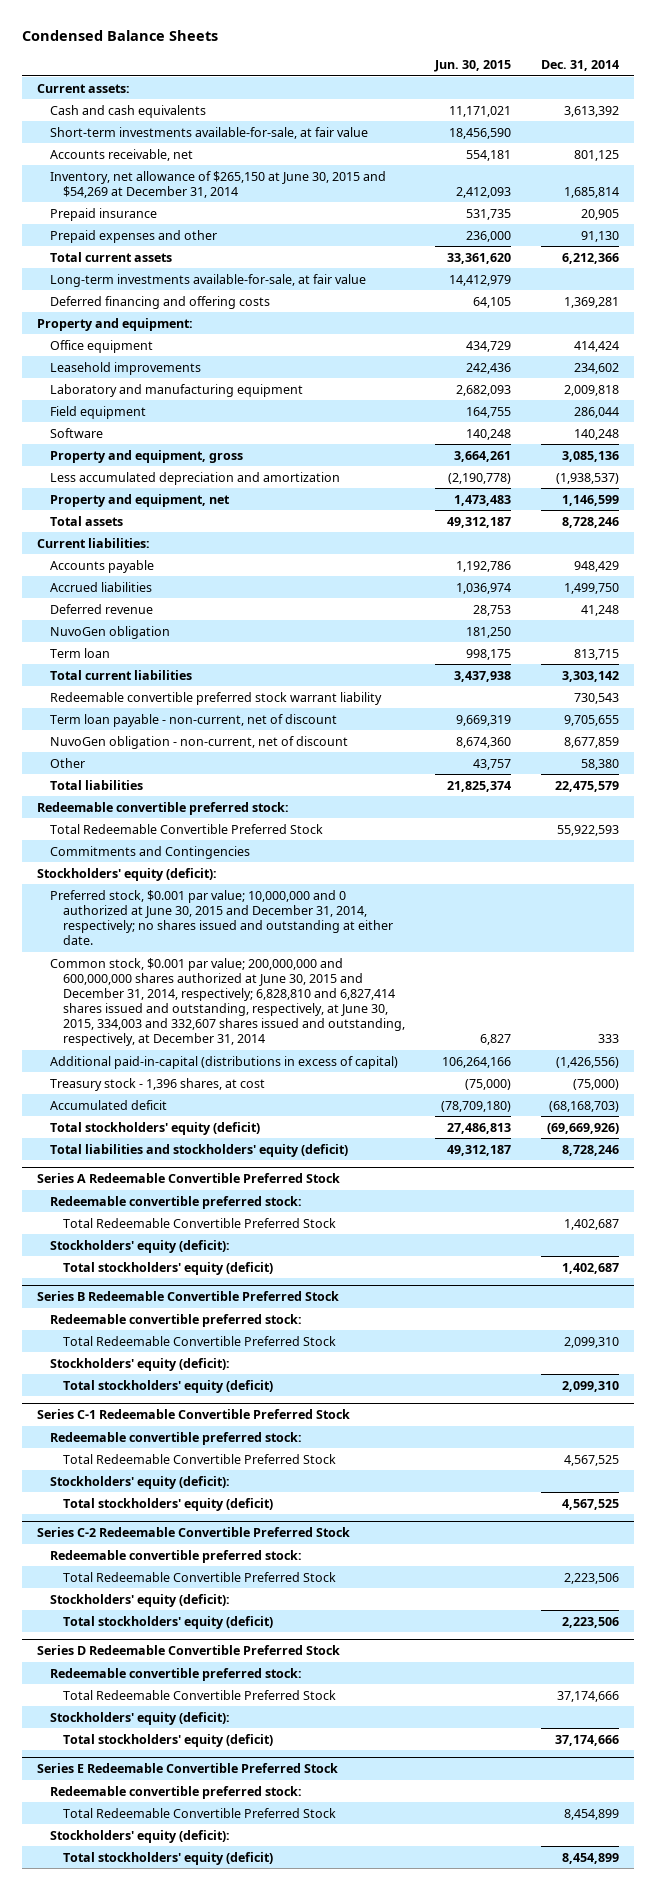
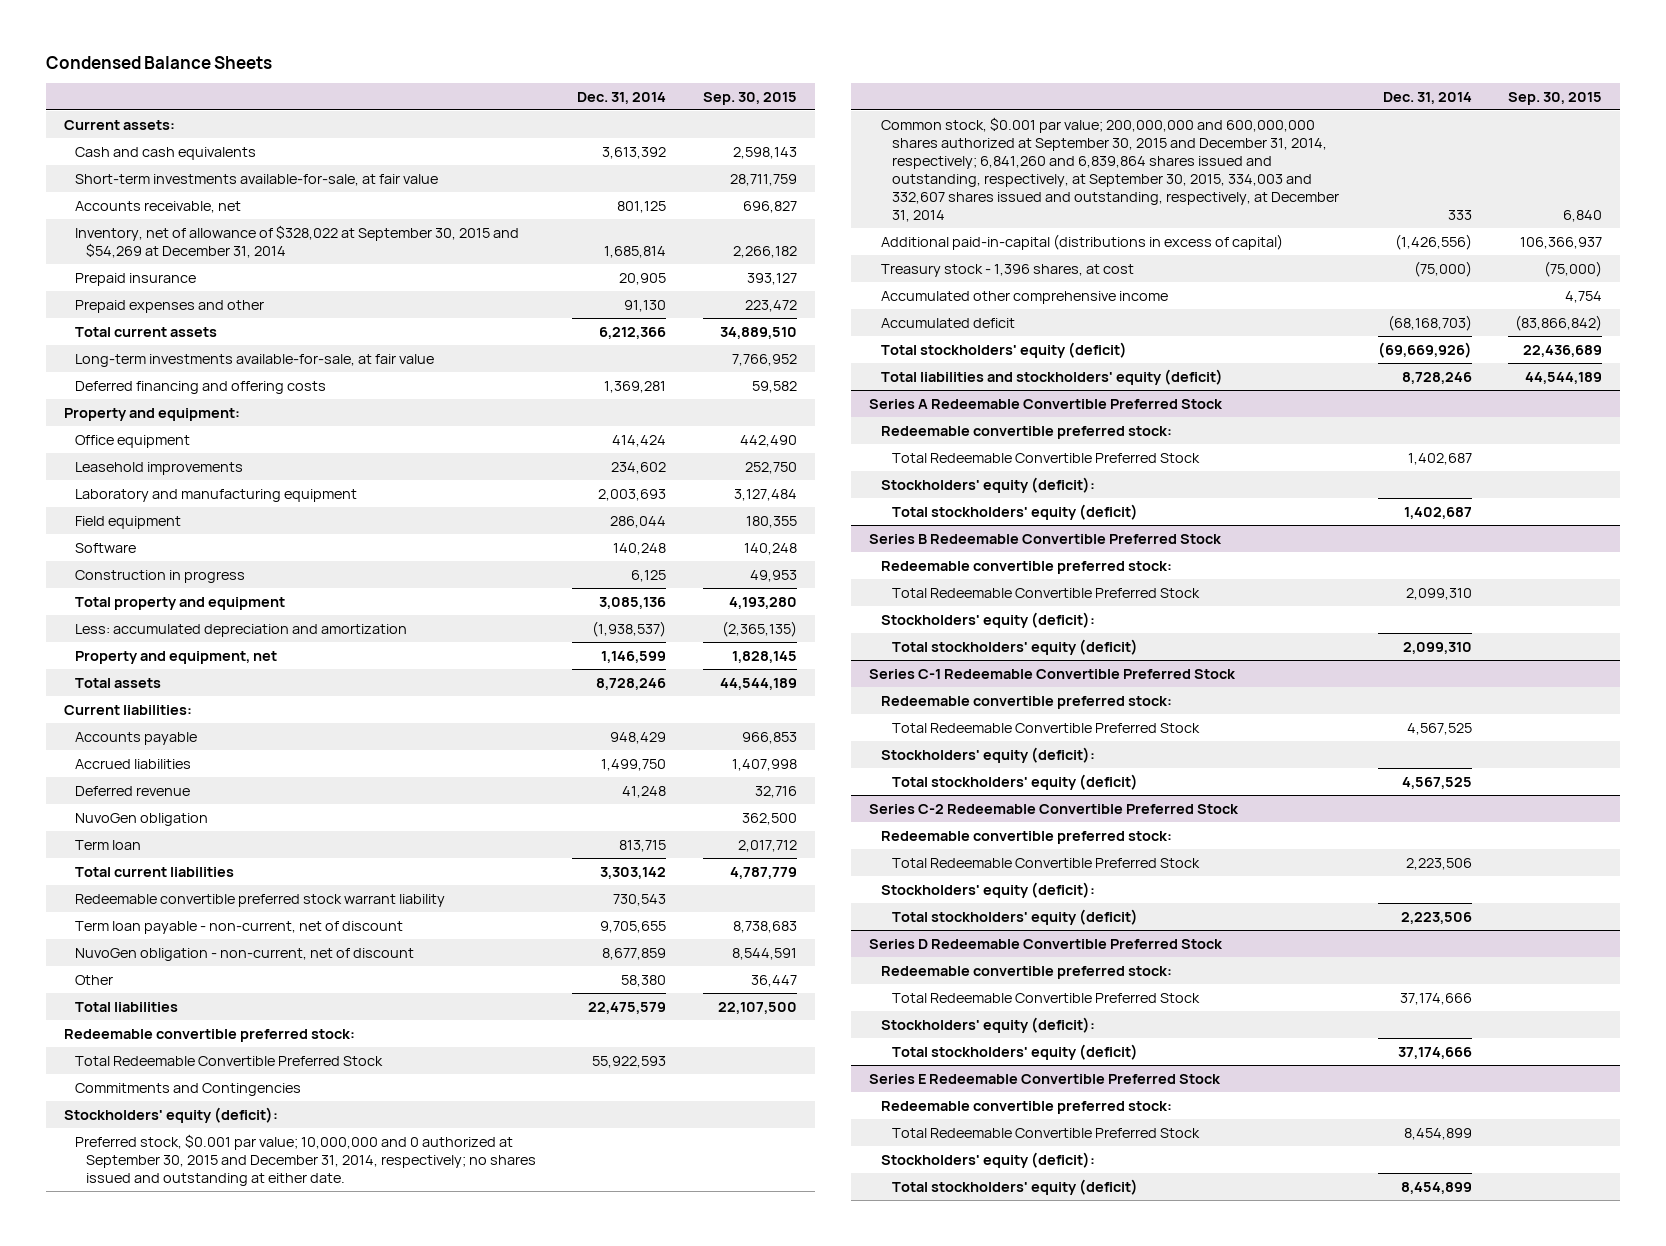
[434,60,512,73] Jun. 30, 2015 -> none
none -> [702,91,797,105] Sep. 30, 2015
[50,170,387,198] Inventory, net allowance of $265,150 at June 30, 2015 and $54,269 at December 31, 2014 -> [75,224,520,258] Inventory, net of allowance of $328,022 at September 30, 2015 and $54,269 at December 31, 2014
[564,384,620,396] 2,009,818 -> [598,488,667,501] 2,003,693
none -> [75,569,246,583] Construction in progress
[50,449,244,463] Property and equipment, gross -> [75,596,286,610] Total property and equipment
[50,471,341,485] Less accumulated depreciation and amortization -> [75,623,408,637] Less: accumulated depreciation and amortization
[50,889,394,946] Preferred stock, $0.001 par value; 10,000,000 and 0 authorized at June 30, 2015 and December 31, 2014, respectively; no shares issued and outstanding at either date. -> [75,1133,537,1186] Preferred stock, $0.001 par value; 10,000,000 and 0 authorized at September 30, 2015 and December 31, 2014, respectively; no shares issued and outstanding at either date.
[50,957,406,1047] Common stock, $0.001 par value; 200,000,000 and 600,000,000 shares authorized at June 30, 2015 and December 31, 2014, respectively; 6,828,810 and 6,827,414 shares issued and outstanding, respectively, at June 30, 2015, 334,003 and 332,607 shares issued and outstanding, respectively, at December 31, 2014 -> [880,116,1339,222] Common stock, $0.001 par value; 200,000,000 and 600,000,000 shares authorized at September 30, 2015 and December 31, 2014, respectively; 6,841,260 and 6,839,864 shares issued and outstanding, respectively, at September 30, 2015, 334,003 and 332,607 shares issued and outstanding, respectively, at December 31, 2014
none -> [880,290,1168,304] Accumulated other comprehensive income

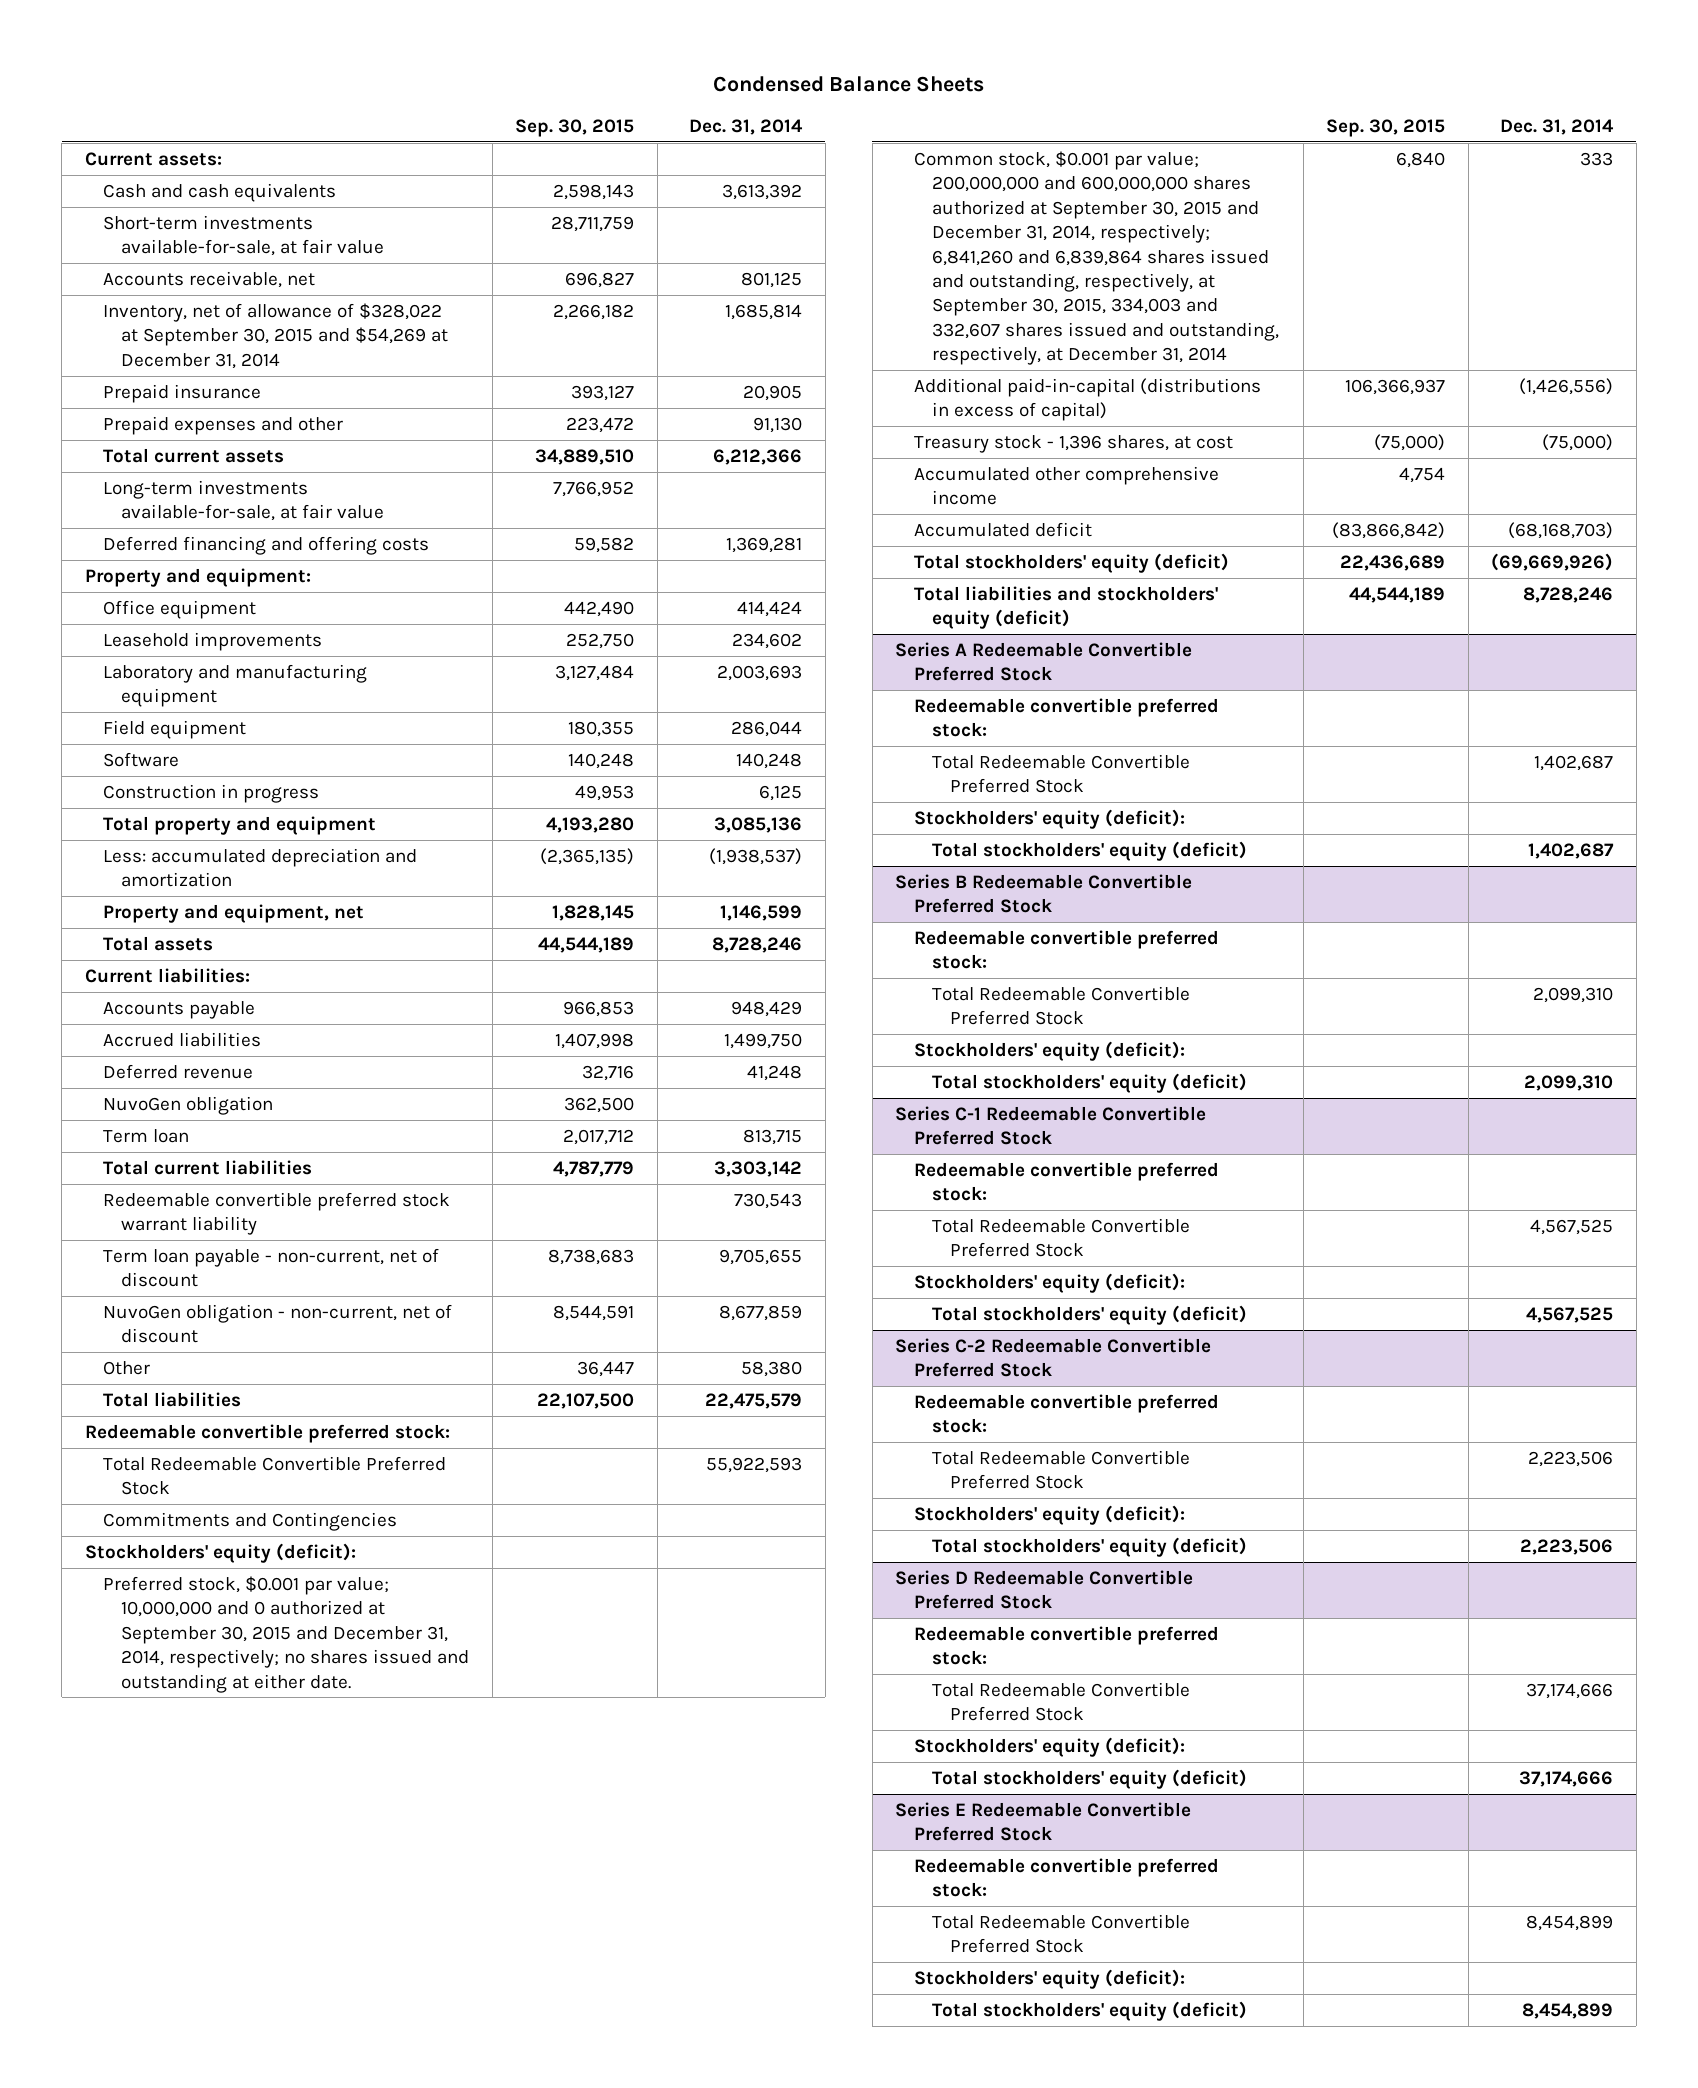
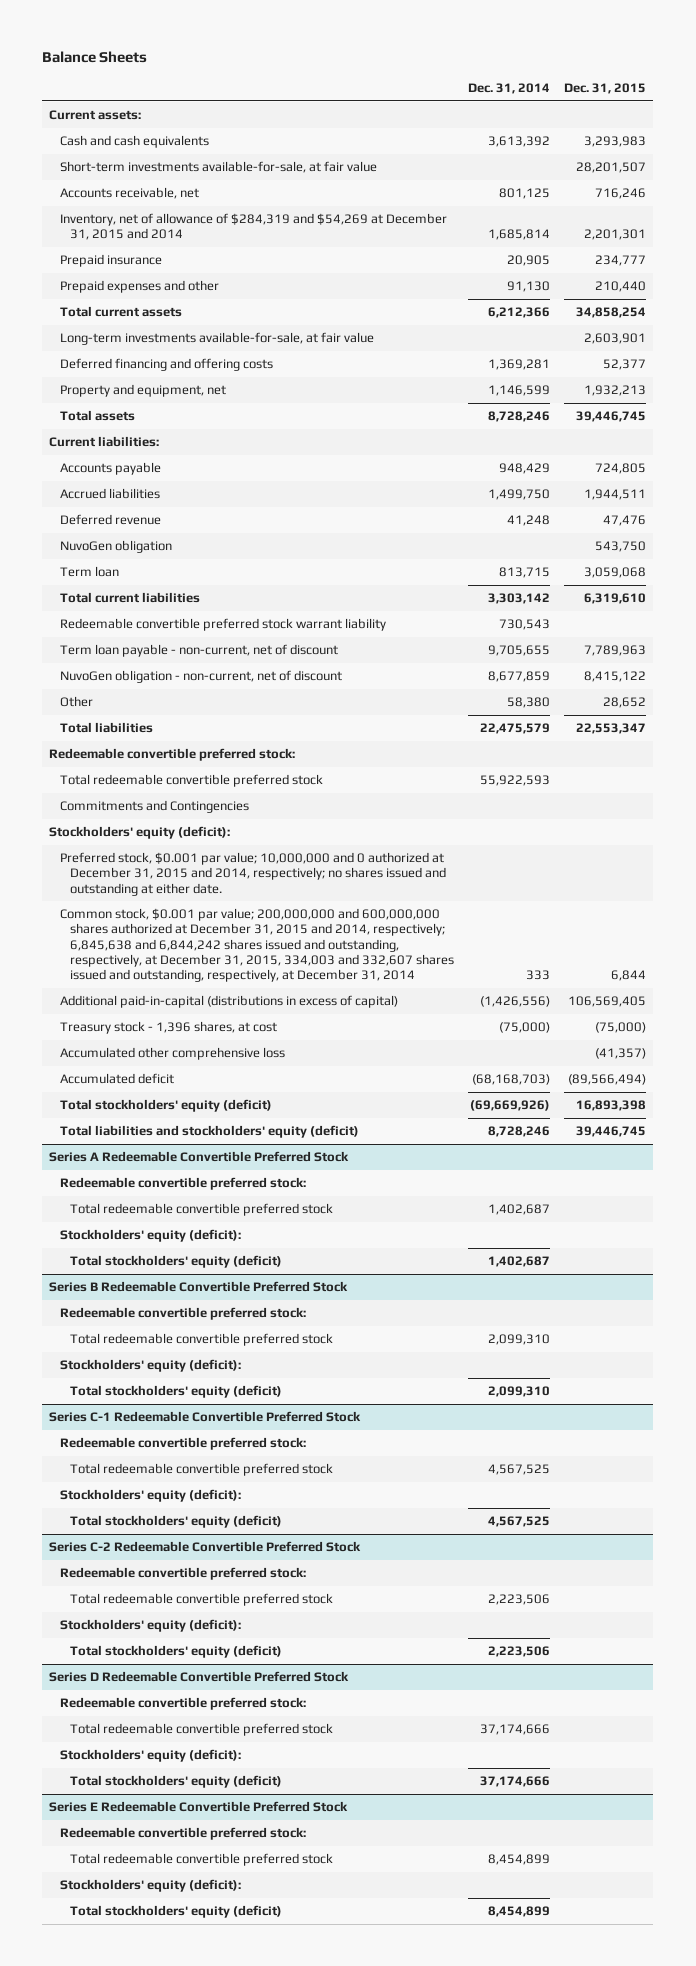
[712,76,984,93] Condensed Balance Sheets -> [42,51,148,64] Balance Sheets
[515,118,635,137] Sep. 30, 2015 -> none
none -> [564,83,647,95] Dec. 31, 2015
[103,302,449,369] Inventory, net of allowance of $328,022 at September 30, 2015 and $54,269 at December 31, 2014 -> [59,213,447,241] Inventory, net of allowance of $284,319 and $54,269 at December 31, 2015 and 2014
[84,567,311,587] Property and equipment: -> none
[103,599,257,619] Office equipment -> none
[103,631,323,651] Leasehold improvements -> none
[103,663,368,708] Laboratory and manufacturing equipment -> none
[103,719,247,739] Field equipment -> none
[103,751,180,767] Software -> none
[103,783,320,803] Construction in progress -> none
[103,815,377,835] Total property and equipment -> none
[103,847,418,888] Less: accumulated depreciation and amortization -> none
[103,1455,447,1496] Total Redeemable Convertible Preferred Stock -> [59,774,323,788] Total redeemable convertible preferred stock
[103,1575,470,1693] Preferred stock, $0.001 par value; 10,000,000 and 0 authorized at September 30, 2015 and December 31, 2014, respectively; no shares issued and outstanding at either date. -> [59,852,447,896] Preferred stock, $0.001 par value; 10,000,000 and 0 authorized at December 31, 2015 and 2014, respectively; no shares issued and outstanding at either date.
[913,150,1280,366] Common stock, $0.001 par value; 200,000,000 and 600,000,000 shares authorized at September 30, 2015 and December 31, 2014, respectively; 6,841,260 and 6,839,864 shares issued and outstanding, respectively, at September 30, 2015, 334,003 and 332,607 shares issued and outstanding, respectively, at December 31, 2014 -> [59,908,455,983] Common stock, $0.001 par value; 200,000,000 and 600,000,000 shares authorized at December 31, 2015 and 2014, respectively; 6,845,638 and 6,844,242 shares issued and outstanding, respectively, at December 31, 2015, 334,003 and 332,607 shares issued and outstanding, respectively, at December 31, 2014
[913,465,1219,506] Accumulated other comprehensive income -> [59,1047,285,1061] Accumulated other comprehensive loss
[932,753,1191,794] Total Redeemable Convertible Preferred Stock -> [70,1203,334,1217] Total redeemable convertible preferred stock
[932,985,1191,1026] Total Redeemable Convertible Preferred Stock -> [70,1333,334,1347] Total redeemable convertible preferred stock
[932,1217,1191,1258] Total Redeemable Convertible Preferred Stock -> [70,1463,334,1477] Total redeemable convertible preferred stock
[932,1449,1191,1490] Total Redeemable Convertible Preferred Stock -> [70,1593,334,1607] Total redeemable convertible preferred stock
[932,1681,1191,1722] Total Redeemable Convertible Preferred Stock -> [70,1723,334,1737] Total redeemable convertible preferred stock
[932,1913,1191,1954] Total Redeemable Convertible Preferred Stock -> [70,1853,334,1867] Total redeemable convertible preferred stock

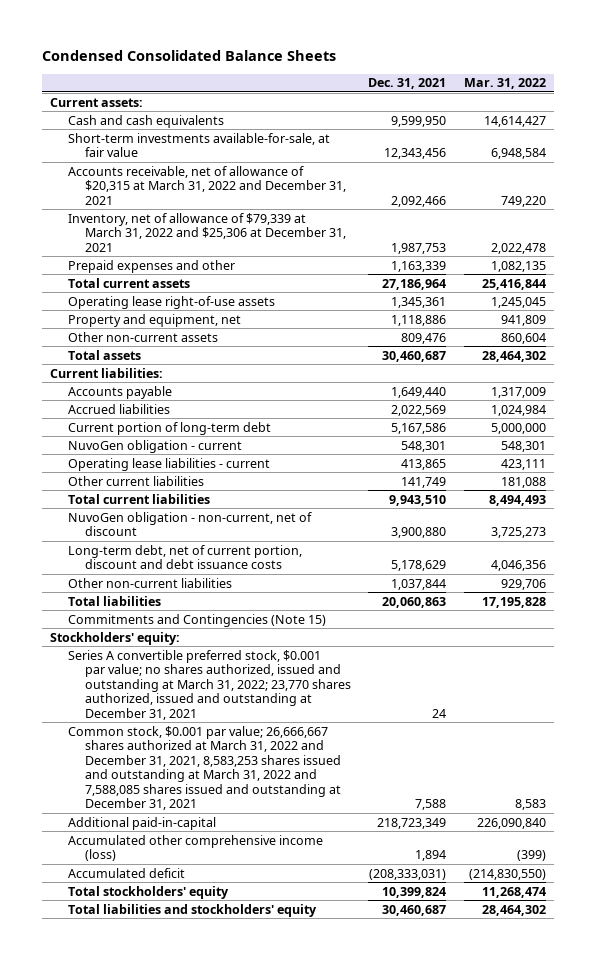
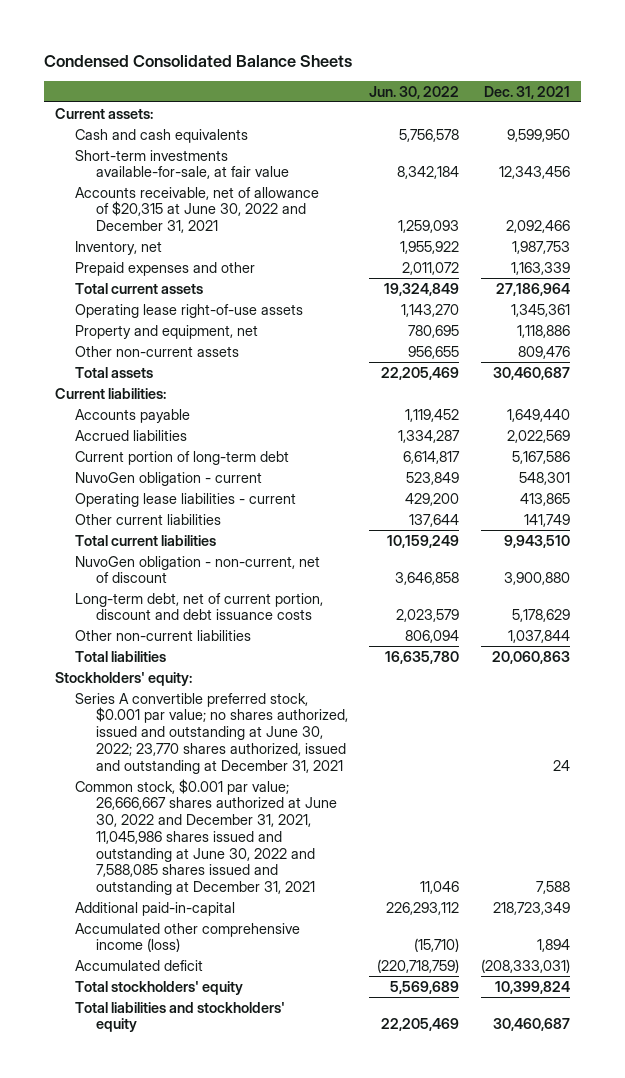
[463,78,546,90] Mar. 31, 2022 -> none
none -> [369,85,460,99] Jun. 30, 2022
[67,165,346,205] Accounts receivable, net of allowance of $20,315 at March 31, 2022 and December 31, 2021 -> [75,186,320,234] Accounts receivable, net of allowance of $20,315 at June 30, 2022 and December 31, 2021
[67,212,346,252] Inventory, net of allowance of $79,339 at March 31, 2022 and $25,306 at December 31, 2021 -> [75,240,163,255] Inventory, net
[67,613,326,627] Commitments and Contingencies (Note 15) -> none
[67,649,351,720] Series A convertible preferred stock, $0.001 par value; no shares authorized, issued and outstanding at March 31, 2022; 23,770 shares authorized, issued and outstanding at December 31, 2021 -> [75,692,348,774] Series A convertible preferred stock, $0.001 par value; no shares authorized, issued and outstanding at June 30, 2022; 23,770 shares authorized, issued and outstanding at December 31, 2021
[67,725,341,811] Common stock, $0.001 par value; 26,666,667 shares authorized at March 31, 2022 and December 31, 2021, 8,583,253 shares issued and outstanding at March 31, 2022 and 7,588,085 shares issued and outstanding at December 31, 2021 -> [75,778,337,896] Common stock, $0.001 par value; 26,666,667 shares authorized at June 30, 2022 and December 31, 2021, 11,045,986 shares issued and outstanding at June 30, 2022 and 7,588,085 shares issued and outstanding at December 31, 2021

